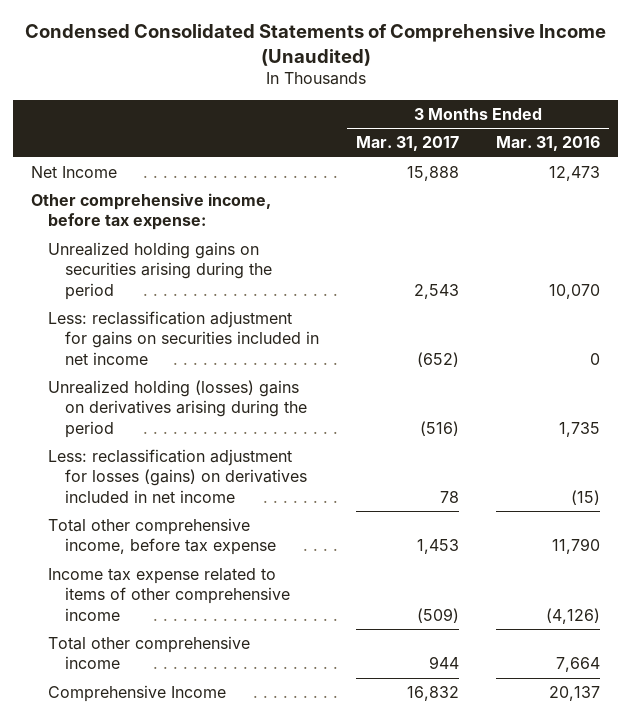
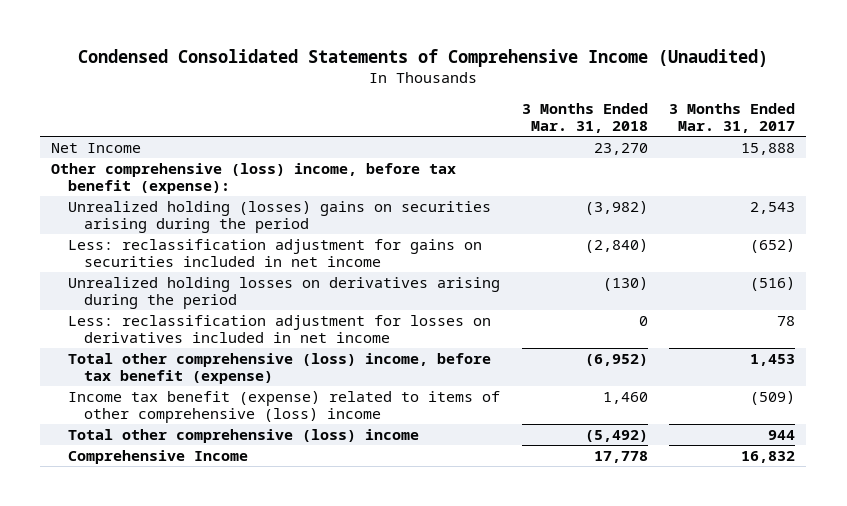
[496,136,601,152] Mar. 31, 2016 -> none
none -> [521,102,648,134] 3 Months Ended Mar. 31, 2018
[31,192,272,231] Other comprehensive income, before tax expense: -> [51,162,457,194] Other comprehensive (loss) income, before tax benefit (expense):
[48,241,273,300] Unrealized holding gains on securities arising during the period -> [67,200,491,233] Unrealized holding (losses) gains on securities arising during the period
[48,379,308,438] Unrealized holding (losses) gains on derivatives arising during the period -> [67,276,500,309] Unrealized holding losses on derivatives arising during the period
[48,448,308,503] Less: reclassification adjustment for losses (gains) on derivatives included in net income -> [67,314,491,343] Less: reclassification adjustment for losses on derivatives included in net income
[48,517,277,556] Total other comprehensive income, before tax expense -> [67,352,491,384] Total other comprehensive (loss) income, before tax benefit (expense)
[48,567,291,621] Income tax expense related to items of other comprehensive income -> [67,390,500,423] Income tax benefit (expense) related to items of other comprehensive (loss) income
[48,635,251,670] Total other comprehensive income -> [67,428,419,443] Total other comprehensive (loss) income

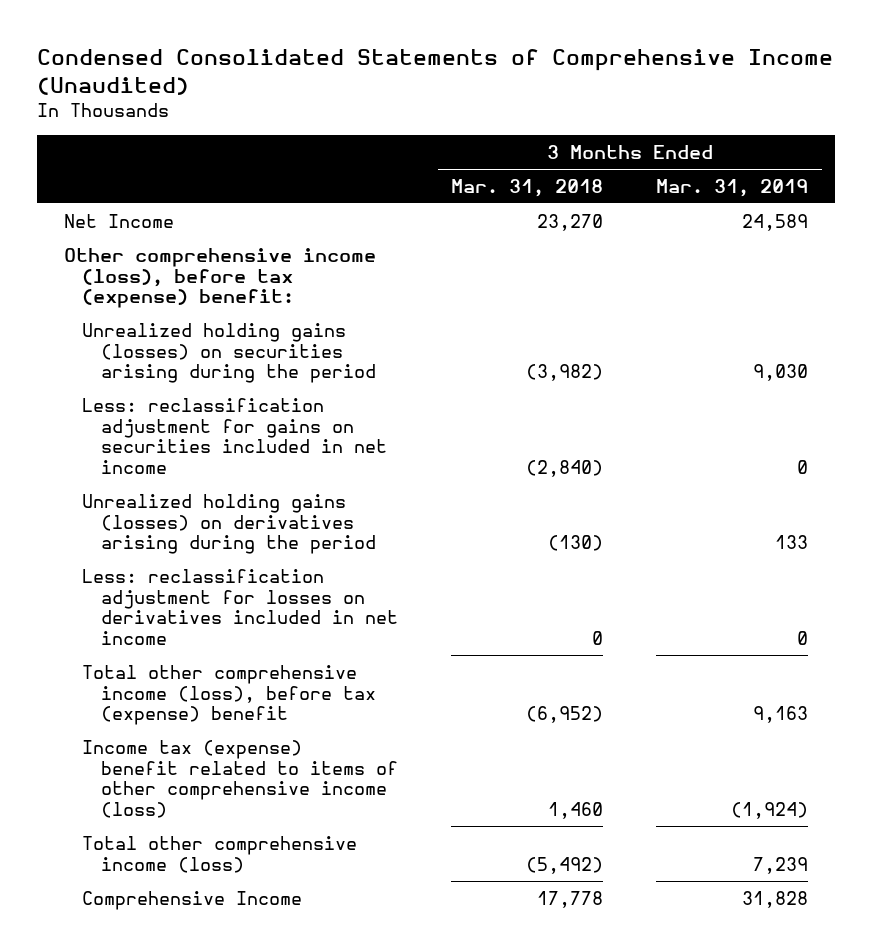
[669,102,796,134] 3 Months Ended Mar. 31, 2017 -> none
none -> [656,178,809,197] Mar. 31, 2019
[51,162,457,194] Other comprehensive (loss) income, before tax benefit (expense): -> [63,247,376,309] Other comprehensive income (loss), before tax (expense) benefit:
[67,200,491,233] Unrealized holding (losses) gains on securities arising during the period -> [82,322,376,384] Unrealized holding gains (losses) on securities arising during the period
[67,276,500,309] Unrealized holding losses on derivatives arising during the period -> [82,493,376,555] Unrealized holding gains (losses) on derivatives arising during the period
[67,352,491,384] Total other comprehensive (loss) income, before tax benefit (expense) -> [82,664,376,726] Total other comprehensive income (loss), before tax (expense) benefit
[67,390,500,423] Income tax benefit (expense) related to items of other comprehensive (loss) income -> [82,739,398,819] Income tax (expense) benefit related to items of other comprehensive income (loss)
[67,428,419,443] Total other comprehensive (loss) income -> [82,835,358,873] Total other comprehensive income (loss)

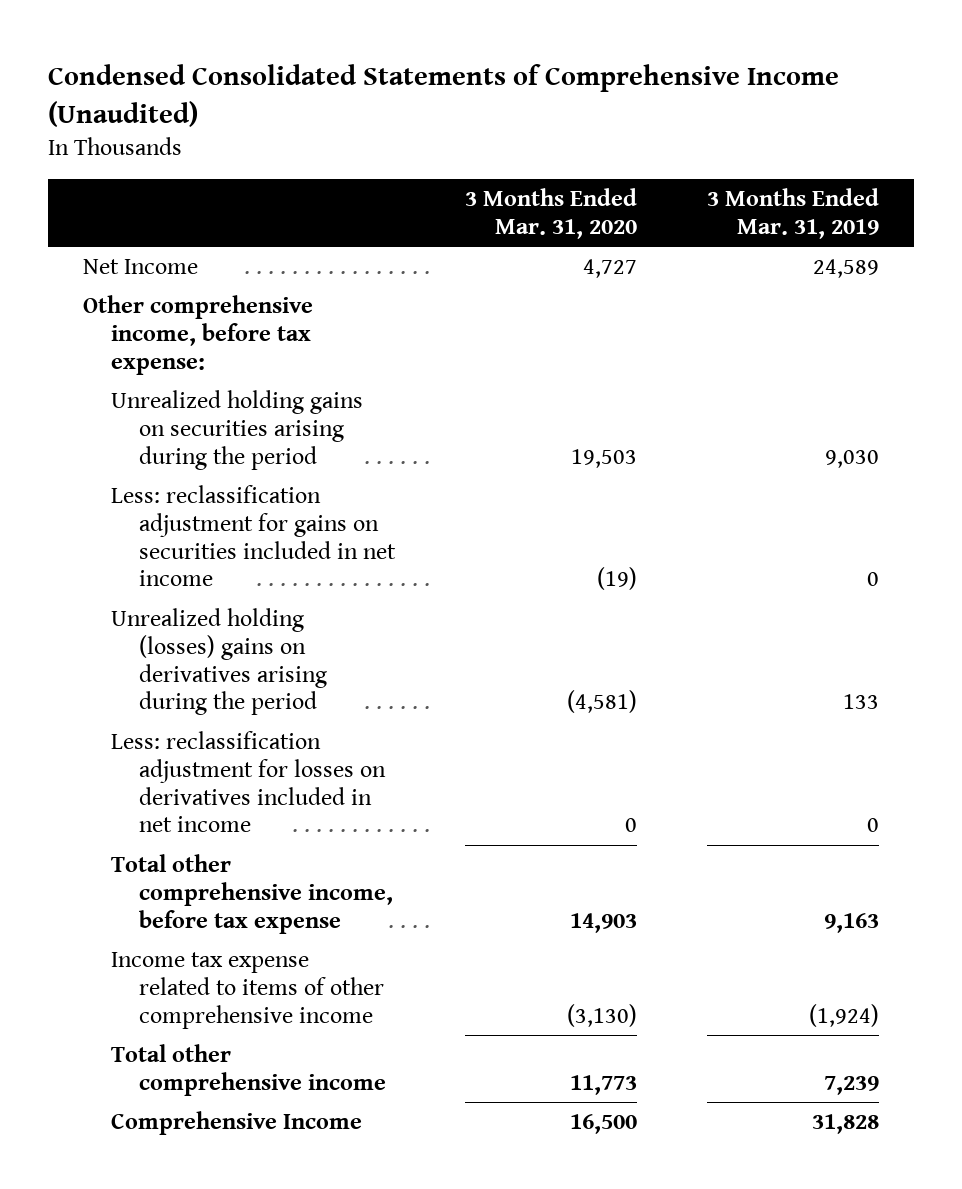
[451,178,604,197] Mar. 31, 2018 -> none
none -> [464,188,637,239] 3 Months Ended Mar. 31, 2020
[63,247,376,309] Other comprehensive income (loss), before tax (expense) benefit: -> [83,295,314,375] Other comprehensive income, before tax expense:
[82,322,376,384] Unrealized holding gains (losses) on securities arising during the period -> [110,390,363,470] Unrealized holding gains on securities arising during the period
[82,493,376,555] Unrealized holding gains (losses) on derivatives arising during the period -> [110,608,327,716] Unrealized holding (losses) gains on derivatives arising during the period
[82,664,376,726] Total other comprehensive income (loss), before tax (expense) benefit -> [110,854,393,934] Total other comprehensive income, before tax expense
[82,739,398,819] Income tax (expense) benefit related to items of other comprehensive income (loss) -> [110,952,384,1029] Income tax expense related to items of other comprehensive income
[82,835,358,873] Total other comprehensive income (loss) -> [110,1044,386,1096] Total other comprehensive income

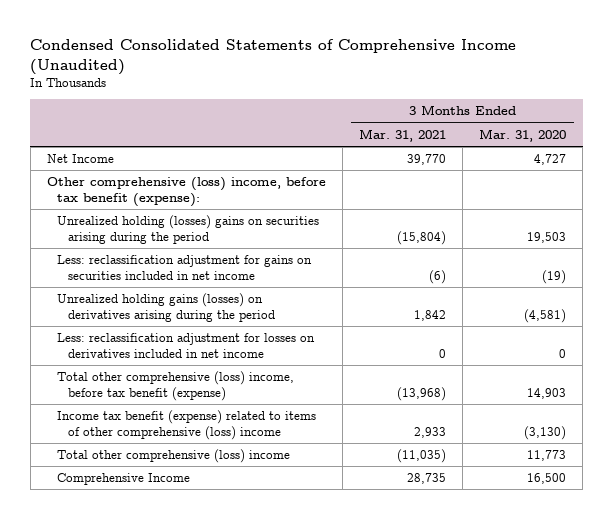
[707,188,880,239] 3 Months Ended Mar. 31, 2019 -> none
none -> [359,128,447,142] Mar. 31, 2021
[83,295,314,375] Other comprehensive income, before tax expense: -> [46,177,326,208] Other comprehensive (loss) income, before tax benefit (expense):
[110,390,363,470] Unrealized holding gains on securities arising during the period -> [57,215,320,245] Unrealized holding (losses) gains on securities arising during the period
[110,608,327,716] Unrealized holding (losses) gains on derivatives arising during the period -> [57,293,275,323] Unrealized holding gains (losses) on derivatives arising during the period
[110,854,393,934] Total other comprehensive income, before tax expense -> [57,371,295,402] Total other comprehensive (loss) income, before tax benefit (expense)
[110,952,384,1029] Income tax expense related to items of other comprehensive income -> [57,410,317,441] Income tax benefit (expense) related to items of other comprehensive (loss) income
[110,1044,386,1096] Total other comprehensive income -> [57,449,291,464] Total other comprehensive (loss) income

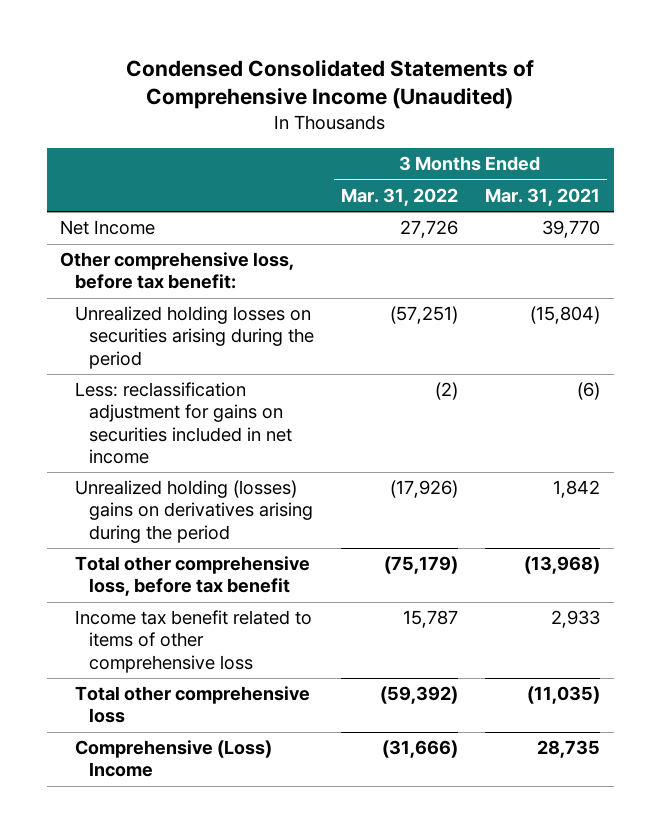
[479,128,567,142] Mar. 31, 2020 -> none
none -> [340,188,458,207] Mar. 31, 2022
[46,177,326,208] Other comprehensive (loss) income, before tax benefit (expense): -> [60,252,295,290] Other comprehensive loss, before tax benefit:
[57,215,320,245] Unrealized holding (losses) gains on securities arising during the period -> [74,306,314,369] Unrealized holding losses on securities arising during the period
[57,333,316,359] Less: reclassification adjustment for losses on derivatives included in net income -> none
[57,293,275,323] Unrealized holding gains (losses) on derivatives arising during the period -> [74,480,313,543] Unrealized holding (losses) gains on derivatives arising during the period
[57,371,295,402] Total other comprehensive (loss) income, before tax benefit (expense) -> [74,556,310,597] Total other comprehensive loss, before tax benefit
[57,410,317,441] Income tax benefit (expense) related to items of other comprehensive (loss) income -> [74,610,312,673] Income tax benefit related to items of other comprehensive loss
[57,449,291,464] Total other comprehensive (loss) income -> [74,686,310,724] Total other comprehensive loss
[57,473,191,486] Comprehensive Income -> [74,740,272,778] Comprehensive (Loss) Income

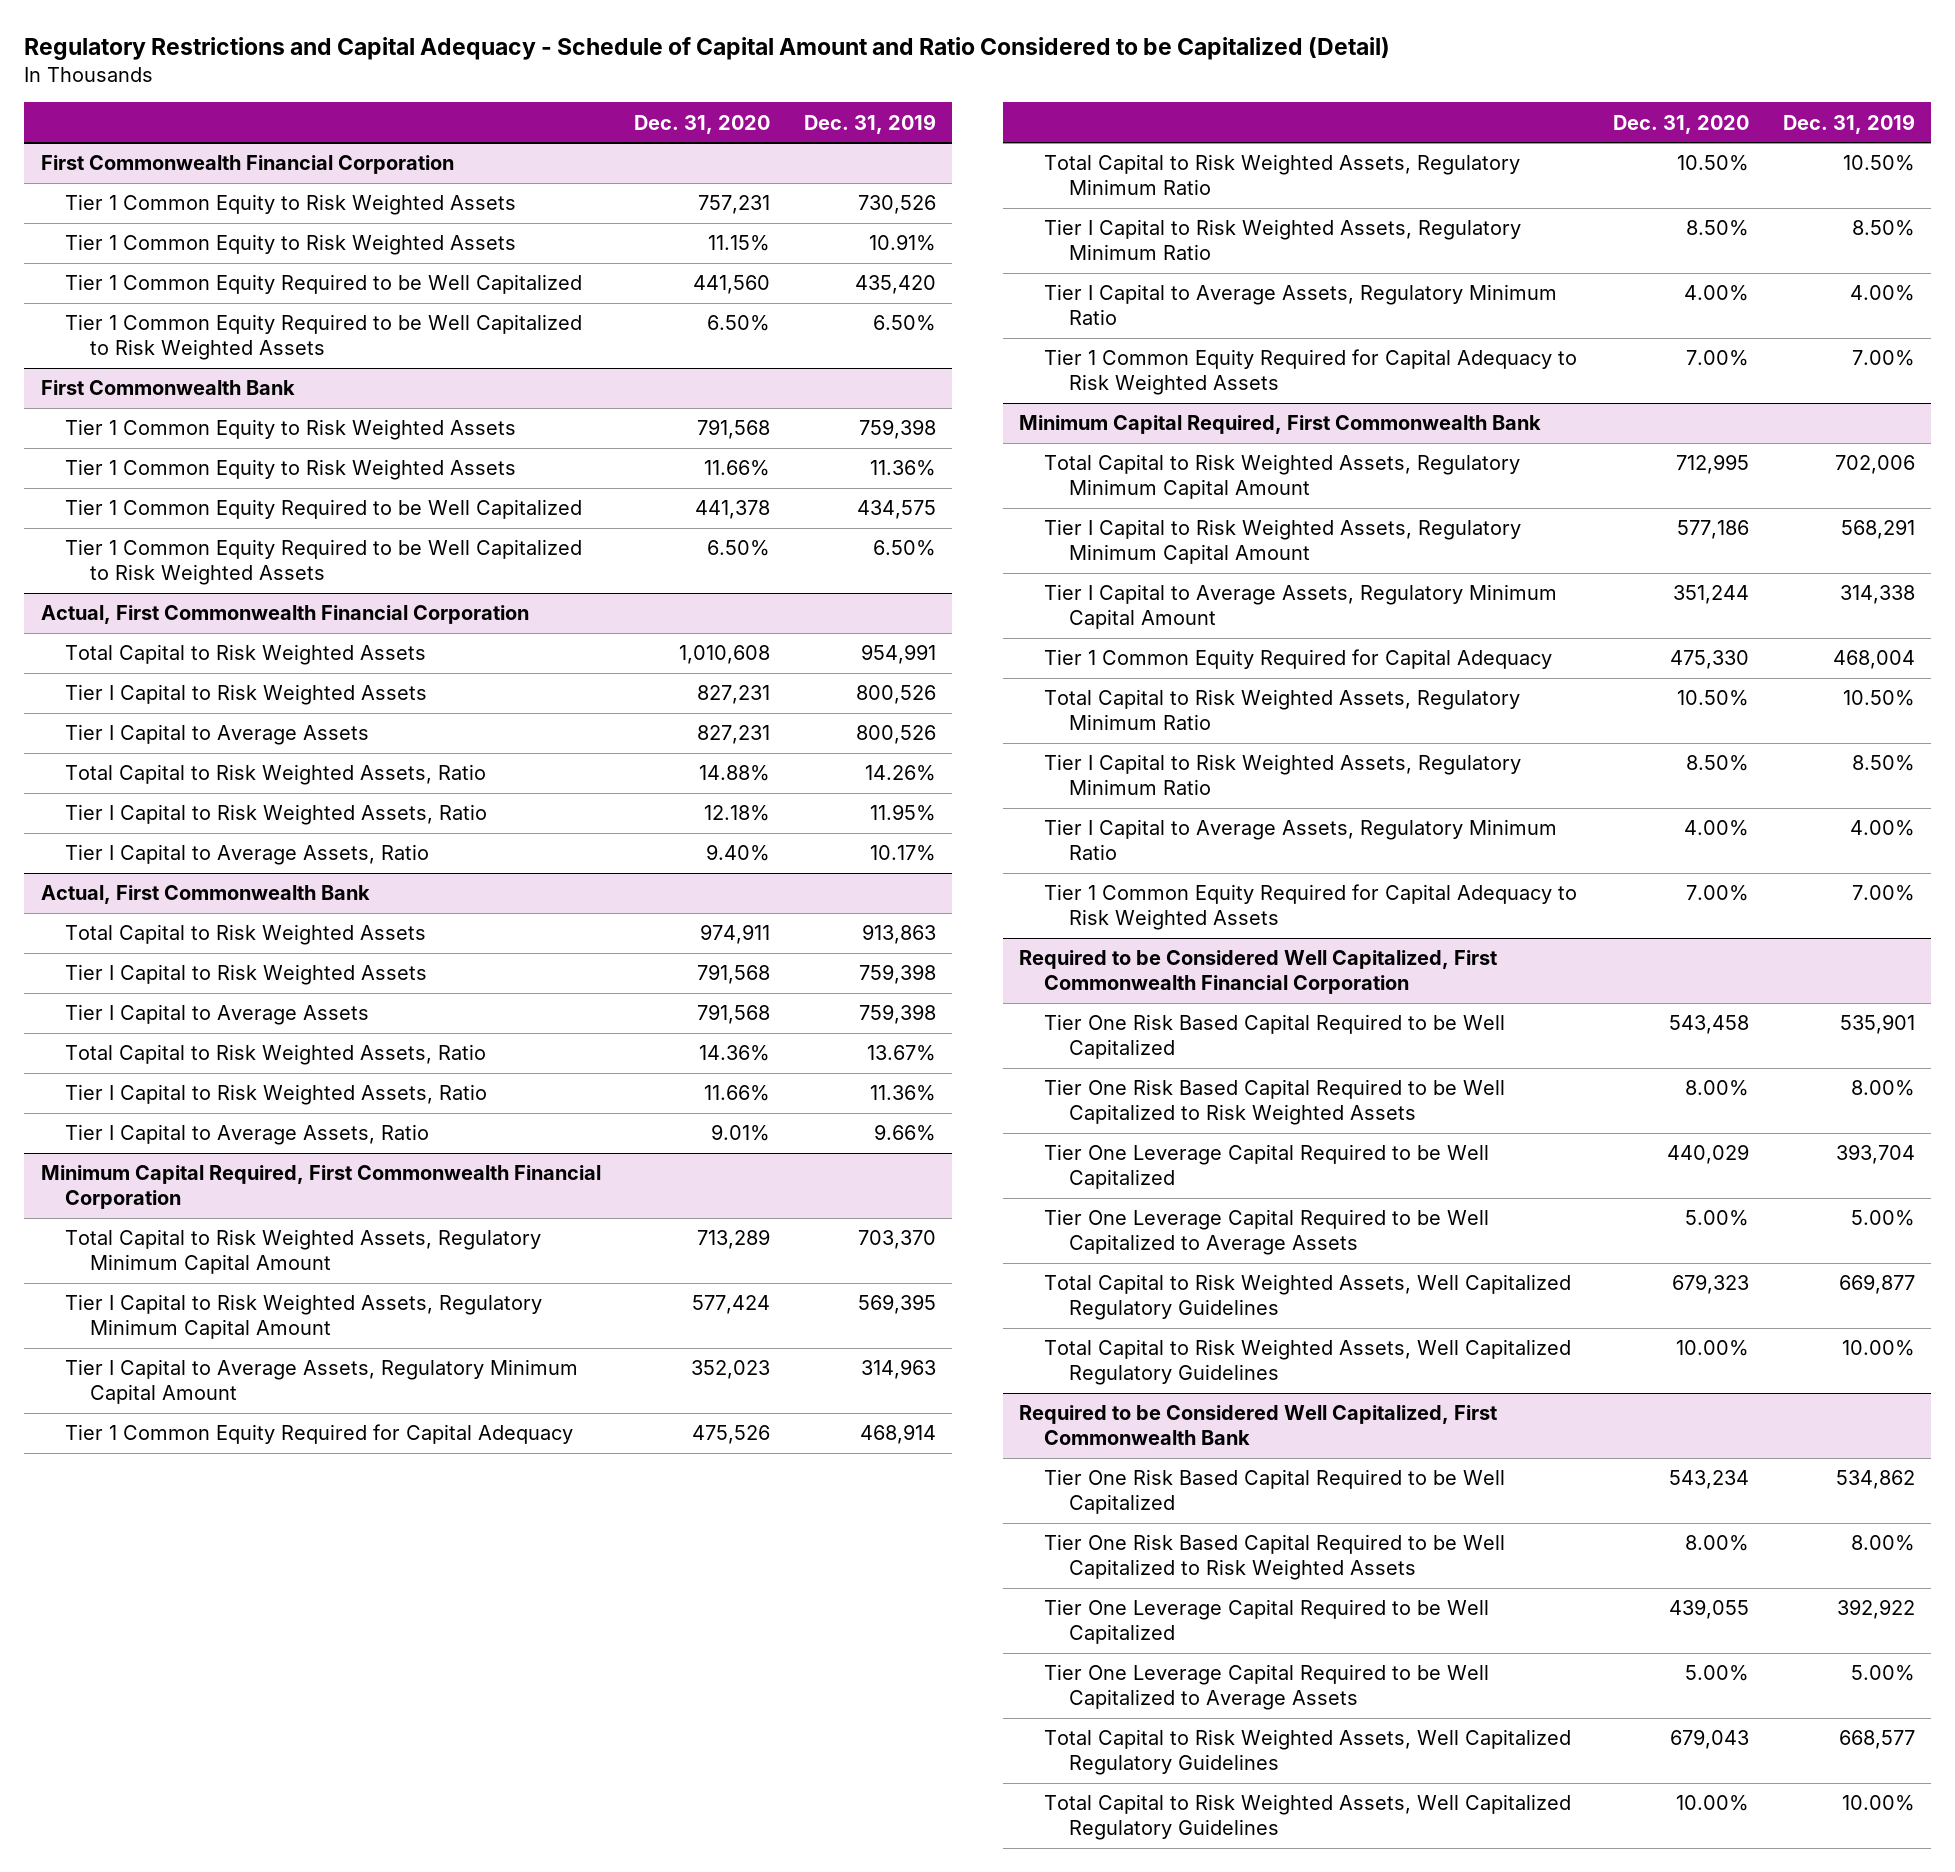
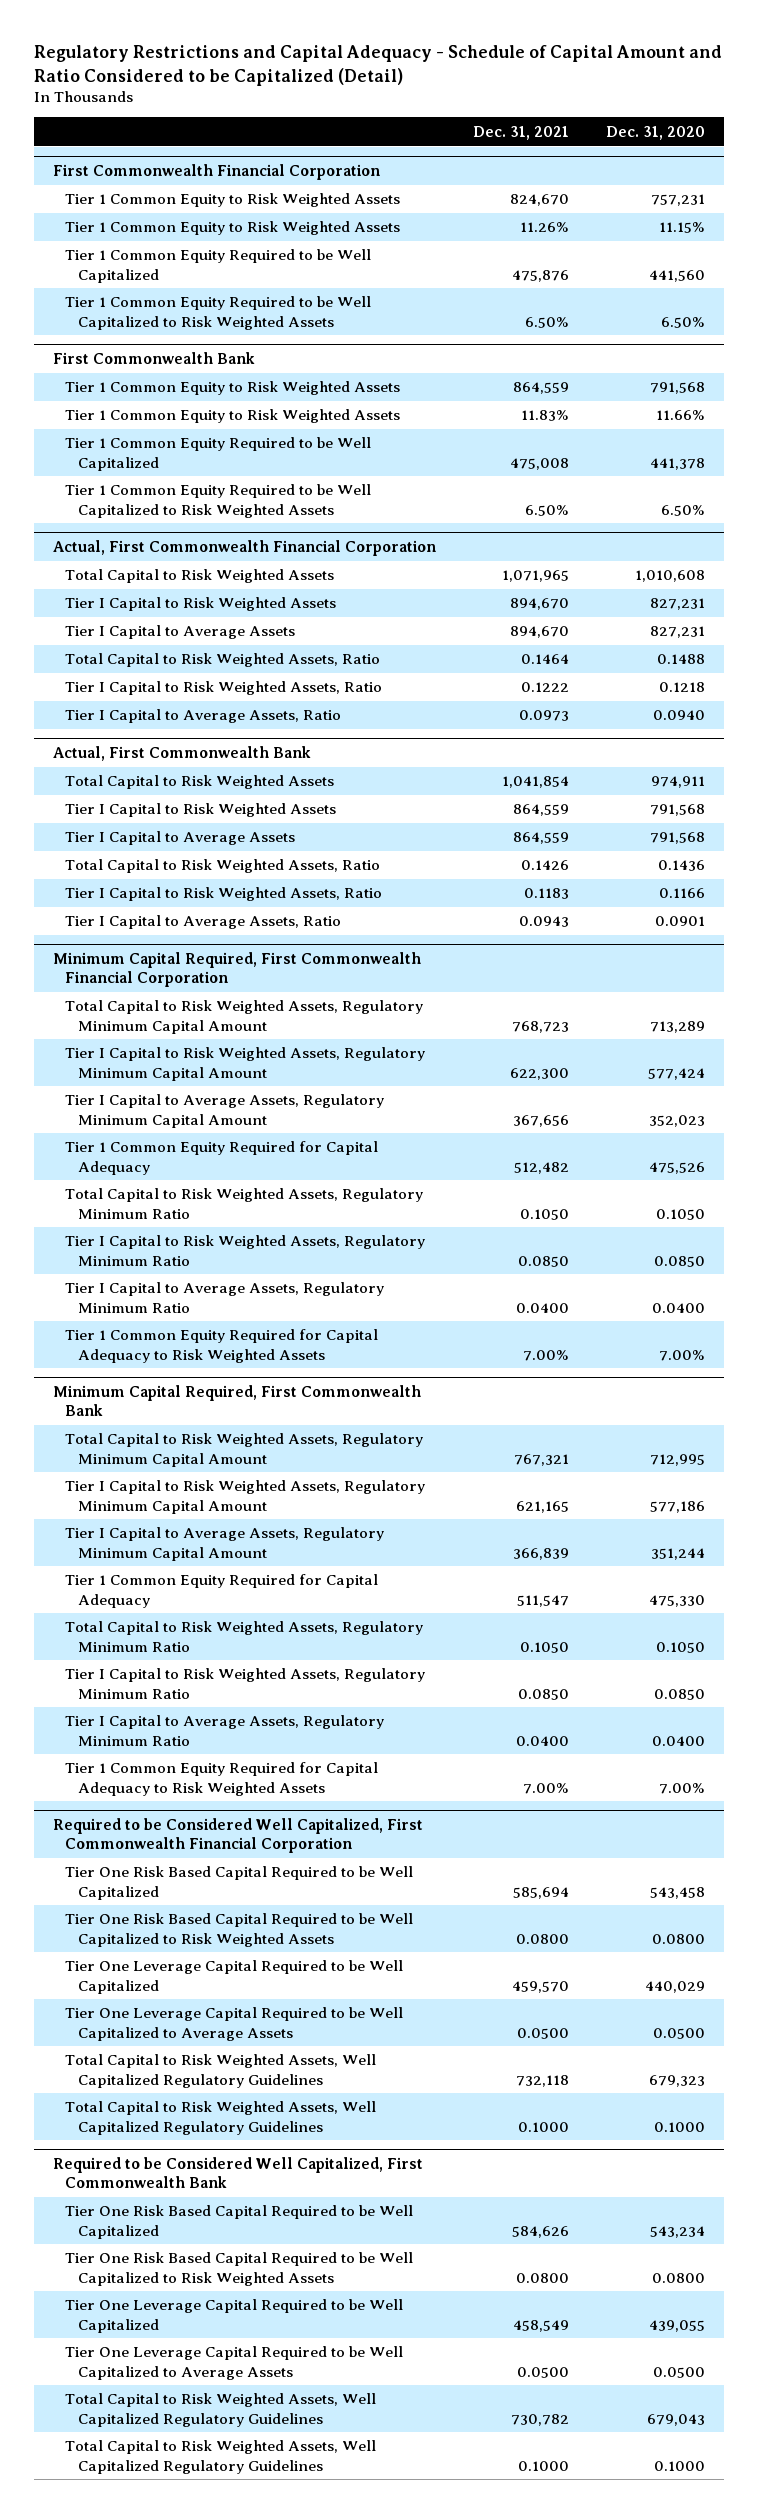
[803,113,936,134] Dec. 31, 2019 -> none
none -> [472,125,569,140] Dec. 31, 2021
[699,765,771,782] 14.88% -> [657,654,706,665] 0.1488
[704,805,771,822] 12.18% -> [659,682,706,693] 0.1218
[706,844,771,862] 9.40% -> [653,710,706,721] 0.0940
[699,1045,771,1062] 14.36% -> [658,860,706,872] 0.1436
[704,1085,771,1102] 11.66% -> [659,888,706,899] 0.1166
[711,1124,771,1142] 9.01% -> [655,916,706,927] 0.0901
[1676,155,1749,172] 10.50% -> [656,1208,706,1220] 0.1050
[1685,220,1749,237] 8.50% -> [654,1255,706,1267] 0.0850
[1683,285,1749,302] 4.00% -> [652,1302,706,1313] 0.0400
[1676,690,1749,707] 10.50% -> [656,1641,706,1653] 0.1050
[1685,755,1749,772] 8.50% -> [654,1688,706,1700] 0.0850
[1683,820,1749,837] 4.00% -> [652,1735,706,1746] 0.0400
[1684,1080,1749,1097] 8.00% -> [652,1933,706,1944] 0.0800
[1684,1210,1749,1227] 5.00% -> [653,2027,706,2039] 0.0500
[1675,1340,1749,1357] 10.00% -> [654,2121,706,2132] 0.1000
[1684,1535,1749,1552] 8.00% -> [652,2272,706,2283] 0.0800
[1684,1665,1749,1682] 5.00% -> [653,2366,706,2378] 0.0500
[1675,1795,1749,1812] 10.00% -> [654,2460,706,2471] 0.1000

